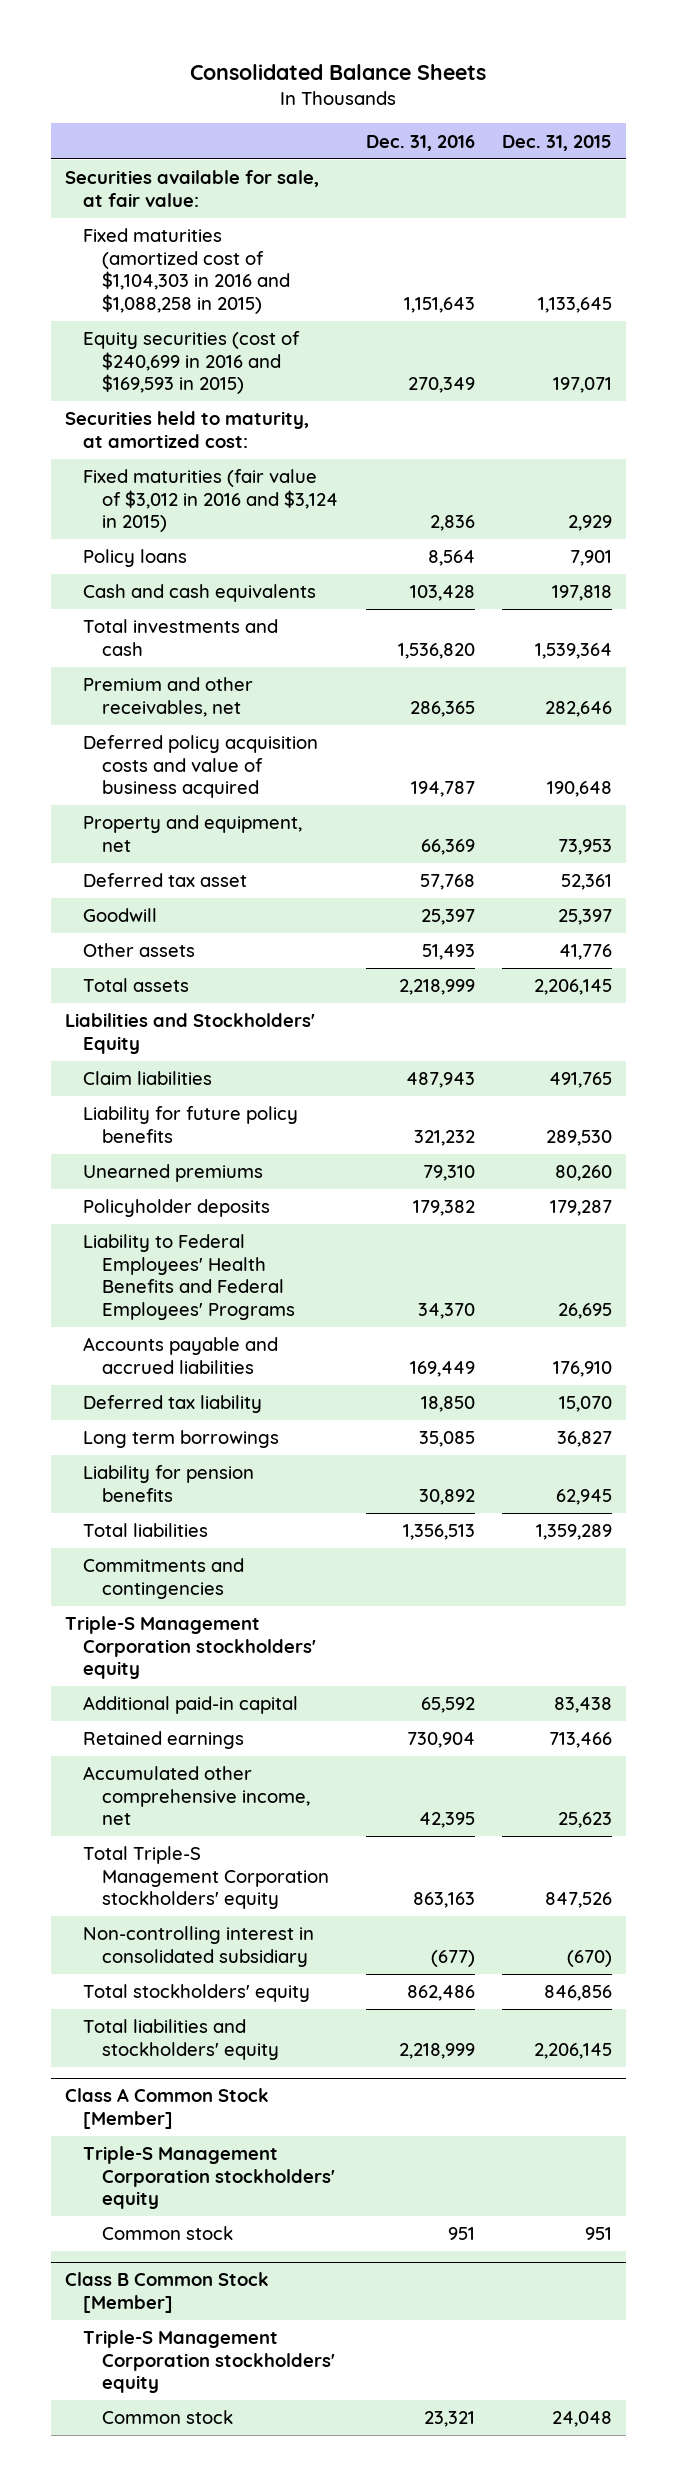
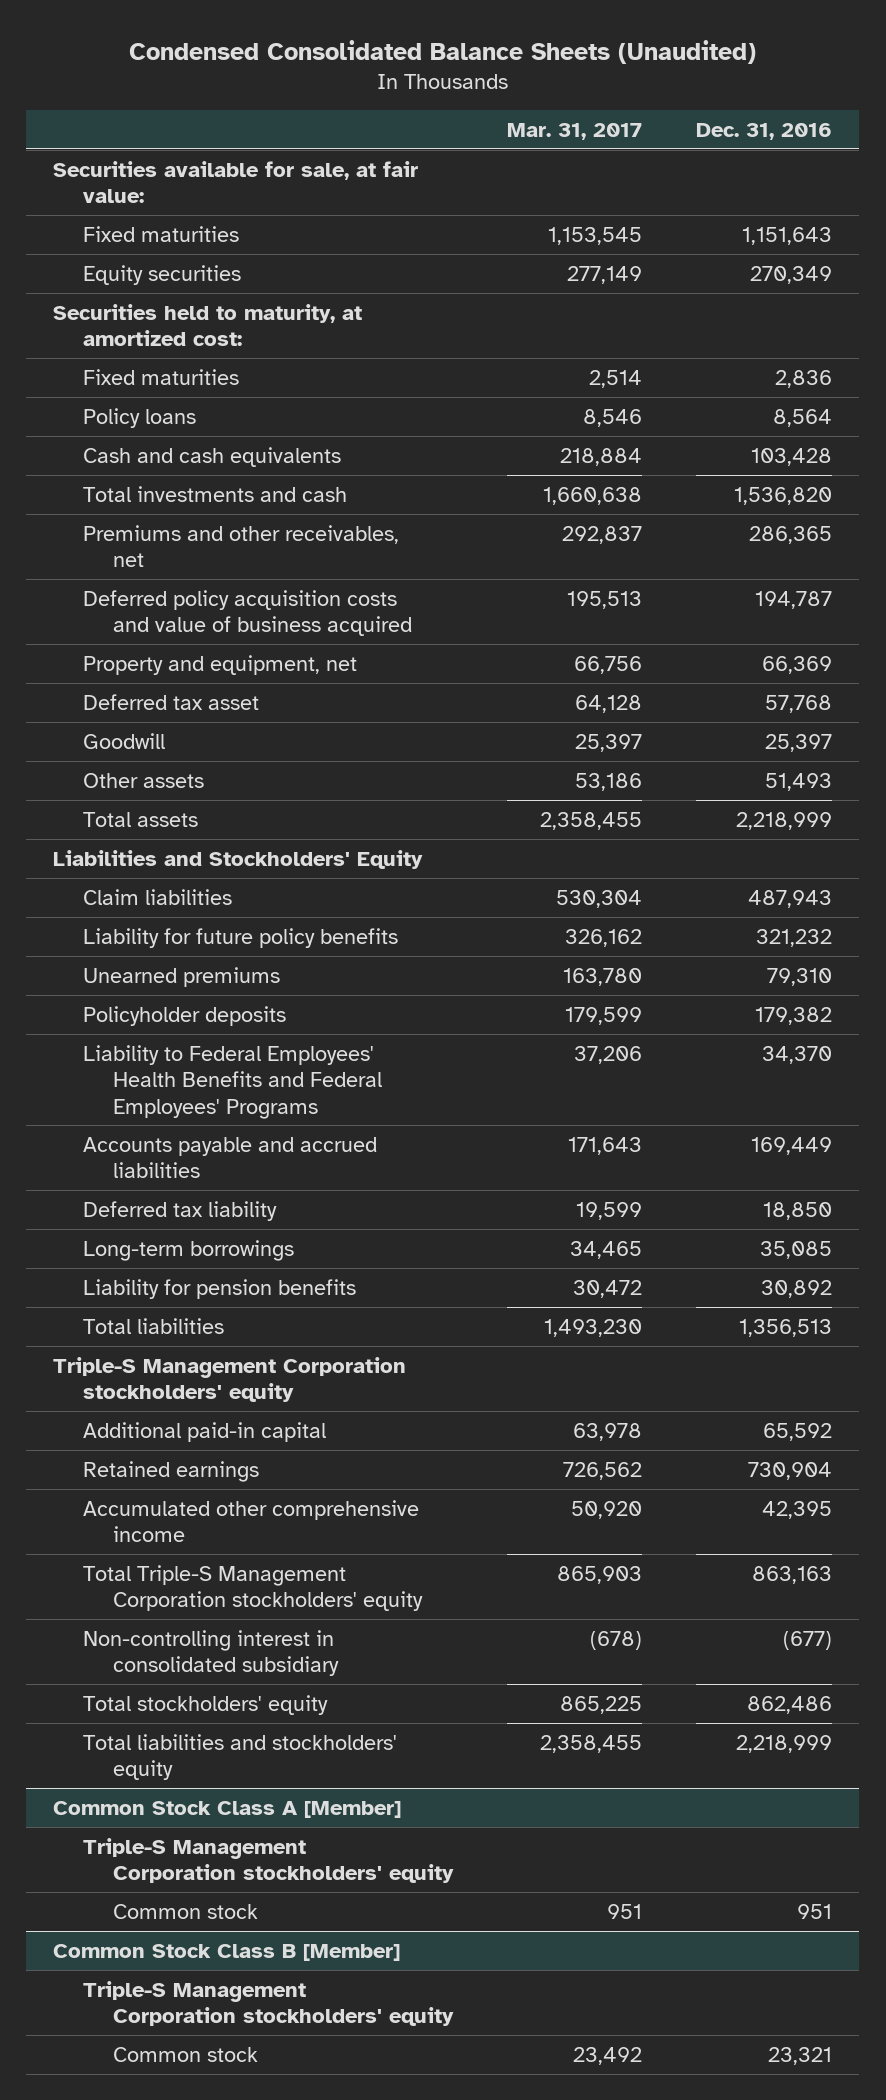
[190,63,487,80] Consolidated Balance Sheets -> [128,39,756,64] Condensed Consolidated Balance Sheets (Unaudited)
[502,134,613,151] Dec. 31, 2015 -> none
none -> [506,122,642,140] Mar. 31, 2017
[83,228,291,314] Fixed maturities (amortized cost of $1,104,303 in 2016 and $1,088,258 in 2015) -> [83,225,240,242] Fixed maturities
[83,331,301,395] Equity securities (cost of $240,699 in 2016 and $169,593 in 2015) -> [83,264,242,285] Equity securities
[83,469,339,533] Fixed maturities (fair value of $3,012 in 2016 and $3,124 in 2015) -> [83,368,240,385] Fixed maturities
[83,677,254,717] Premium and other receivables, net -> [83,524,400,568] Premiums and other receivables, net
[83,1430,280,1449] Long term borrowings -> [83,1239,295,1261] Long-term borrowings
[83,1558,245,1599] Commitments and contingencies -> none
[83,1766,311,1826] Accumulated other comprehensive income, net -> [83,1499,420,1543] Accumulated other comprehensive income
[64,2088,269,2129] Class A Common Stock [Member] -> [53,1800,402,1818] Common Stock Class A [Member]
[64,2272,269,2313] Class B Common Stock [Member] -> [53,1943,401,1961] Common Stock Class B [Member]

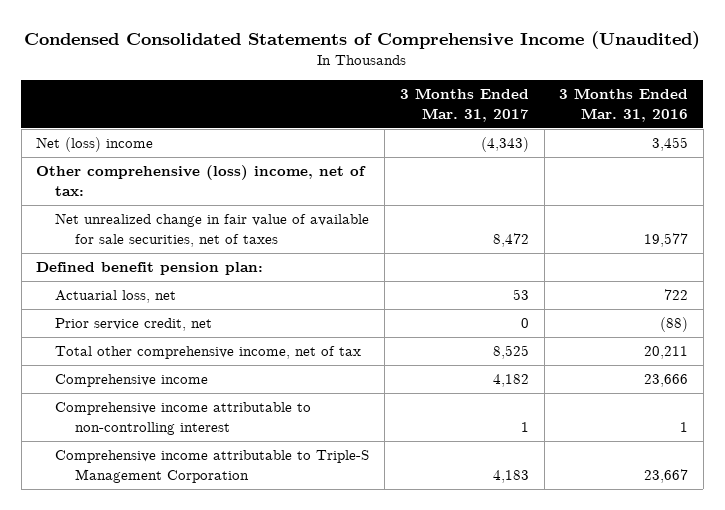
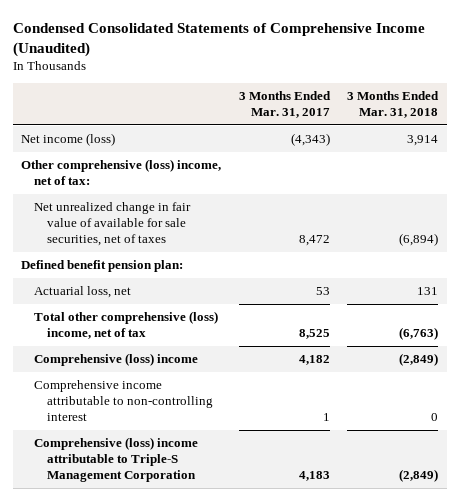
[559,88,689,122] 3 Months Ended Mar. 31, 2016 -> none
none -> [346,91,439,119] 3 Months Ended Mar. 31, 2018
[36,137,154,153] Net (loss) income -> [21,132,116,146] Net income (loss)
[55,318,213,332] Prior service credit, net -> none
[55,346,362,360] Total other comprehensive income, net of tax -> [34,310,219,340] Total other comprehensive (loss) income, net of tax
[55,374,209,388] Comprehensive income -> [34,352,199,366] Comprehensive (loss) income
[55,450,370,483] Comprehensive income attributable to Triple-S Management Corporation -> [34,436,199,483] Comprehensive (loss) income attributable to Triple-S Management Corporation

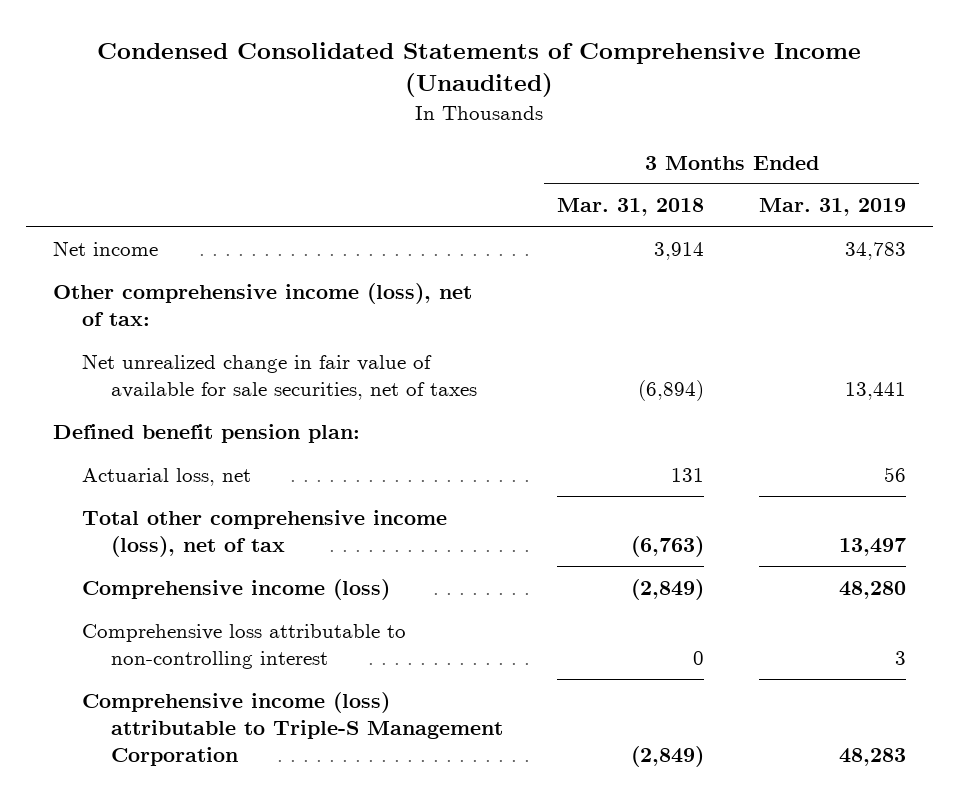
[238,91,331,119] 3 Months Ended Mar. 31, 2017 -> none
none -> [758,198,906,217] Mar. 31, 2019
[21,132,116,146] Net income (loss) -> [53,240,159,256] Net income
[21,158,222,186] Other comprehensive (loss) income, net of tax: -> [53,282,473,326] Other comprehensive income (loss), net of tax:
[34,310,219,340] Total other comprehensive (loss) income, net of tax -> [82,509,448,557] Total other comprehensive income (loss), net of tax
[34,352,199,366] Comprehensive (loss) income -> [82,578,391,600] Comprehensive income (loss)
[34,379,214,422] Comprehensive income attributable to non-controlling interest -> [82,623,407,669] Comprehensive loss attributable to non-controlling interest
[34,436,199,483] Comprehensive (loss) income attributable to Triple-S Management Corporation -> [82,691,504,767] Comprehensive income (loss) attributable to Triple-S Management Corporation

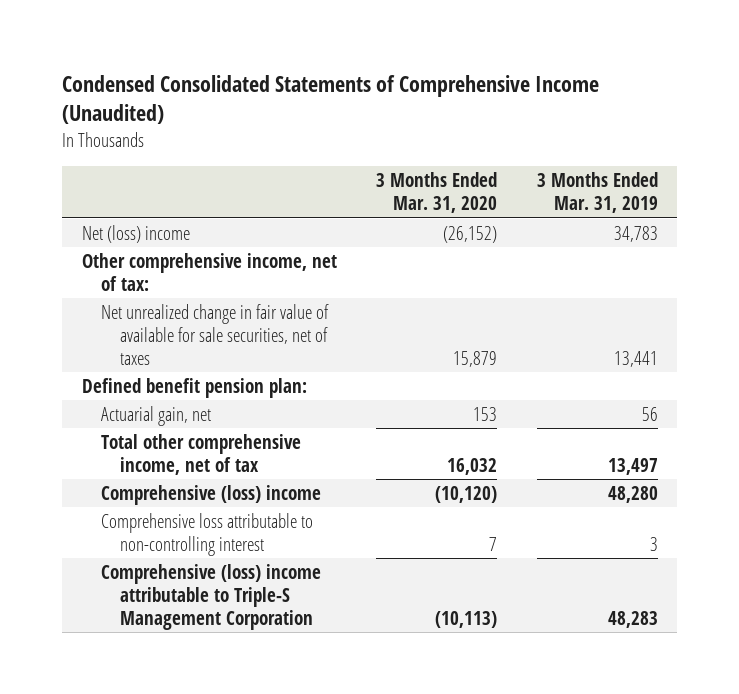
[557,198,705,217] Mar. 31, 2018 -> none
none -> [376,172,498,214] 3 Months Ended Mar. 31, 2020
[53,240,159,256] Net income -> [81,224,190,243] Net (loss) income
[53,282,473,326] Other comprehensive income (loss), net of tax: -> [81,252,337,291] Other comprehensive income, net of tax:
[82,467,252,486] Actuarial loss, net -> [100,405,211,426] Actuarial gain, net
[82,509,448,557] Total other comprehensive income (loss), net of tax -> [100,433,301,475] Total other comprehensive income, net of tax
[82,578,391,600] Comprehensive income (loss) -> [100,484,321,505] Comprehensive (loss) income
[82,691,504,767] Comprehensive income (loss) attributable to Triple-S Management Corporation -> [100,563,321,630] Comprehensive (loss) income attributable to Triple-S Management Corporation

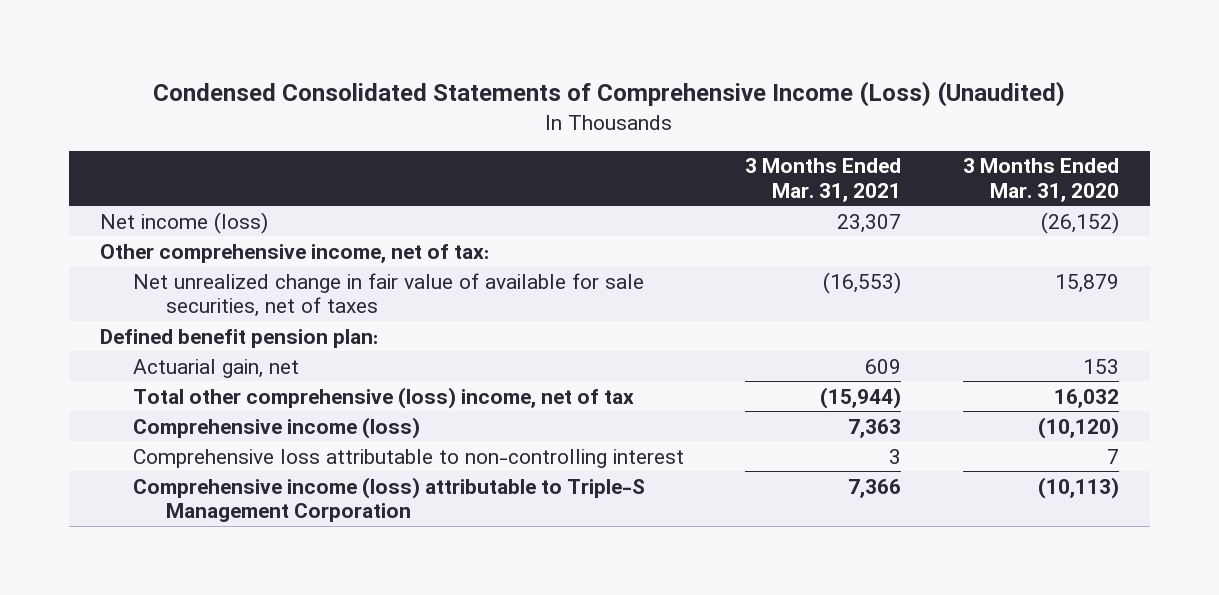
[62,74,600,125] Condensed Consolidated Statements of Comprehensive Income (Unaudited) -> [153,81,1066,108] Condensed Consolidated Statements of Comprehensive Income (Loss) (Unaudited)
[536,172,658,214] 3 Months Ended Mar. 31, 2019 -> none
none -> [745,158,902,202] 3 Months Ended Mar. 31, 2021
[81,224,190,243] Net (loss) income -> [99,211,268,234] Net income (loss)
[100,433,301,475] Total other comprehensive income, net of tax -> [132,386,634,409] Total other comprehensive (loss) income, net of tax
[100,484,321,505] Comprehensive (loss) income -> [132,416,420,439] Comprehensive income (loss)
[100,563,321,630] Comprehensive (loss) income attributable to Triple-S Management Corporation -> [132,476,645,523] Comprehensive income (loss) attributable to Triple-S Management Corporation

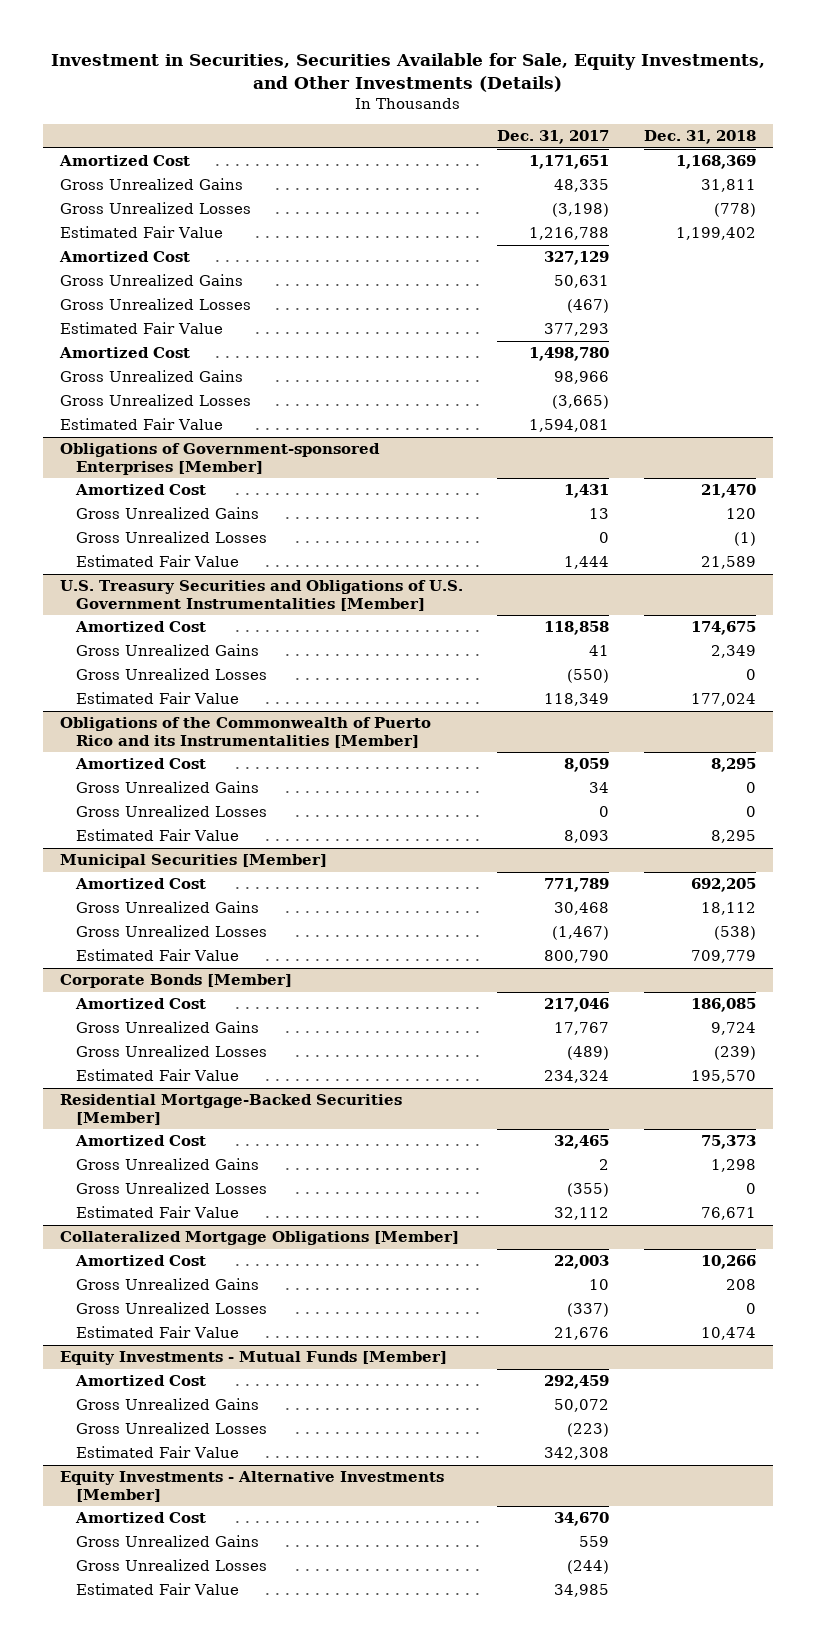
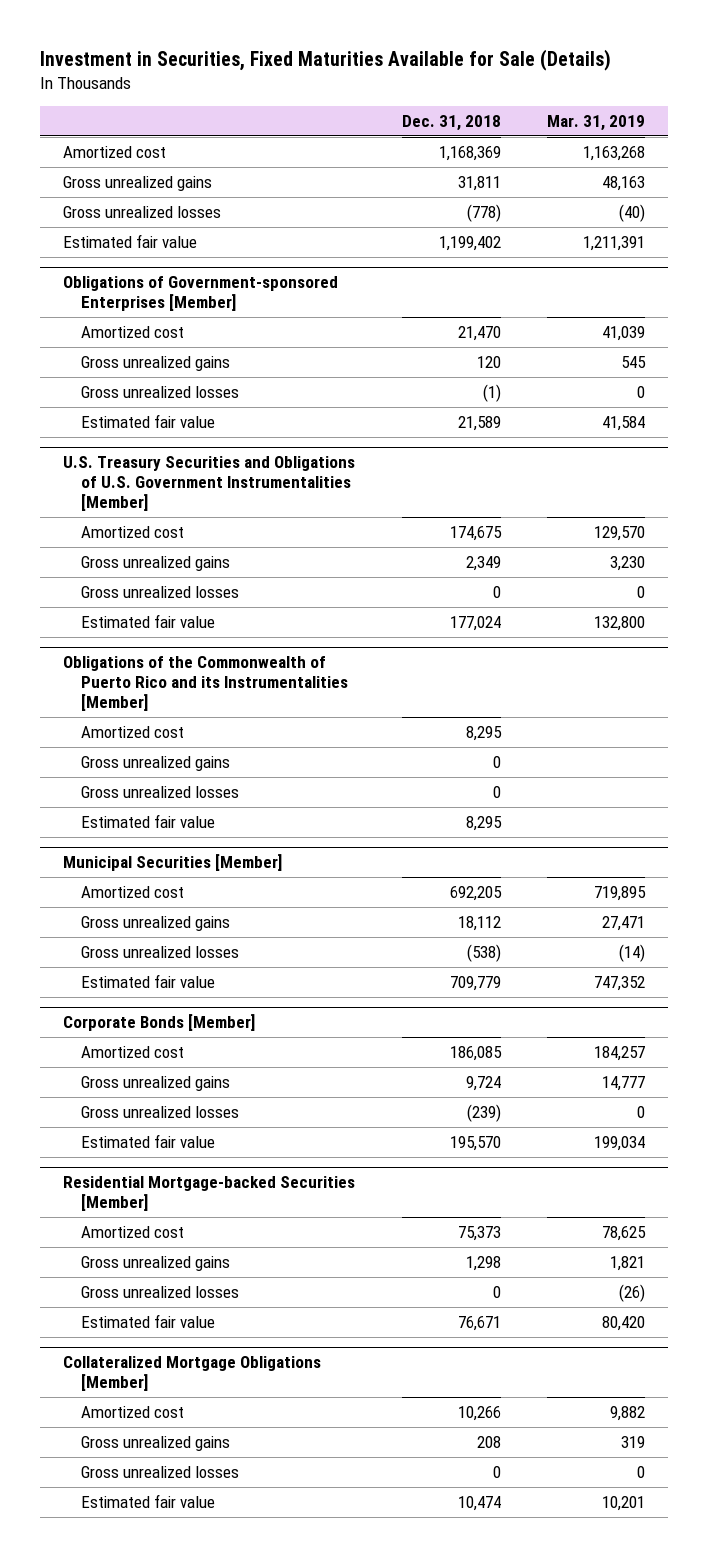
[50,52,765,92] Investment in Securities, Securities Available for Sale, Equity Investments, and Other Investments (Details) -> [40,49,612,72] Investment in Securities, Fixed Maturities Available for Sale (Details)
[497,130,610,145] Dec. 31, 2017 -> none
none -> [546,114,645,131] Mar. 31, 2019
[58,251,190,263] Amortized Cost -> none
[59,274,243,287] Gross Unrealized Gains -> none
[59,298,251,311] Gross Unrealized Losses -> none
[59,322,223,335] Estimated Fair Value -> none
[58,347,190,359] Amortized Cost -> none
[59,370,243,383] Gross Unrealized Gains -> none
[59,394,251,407] Gross Unrealized Losses -> none
[59,418,223,431] Estimated Fair Value -> none
[58,155,190,167] Amortized Cost -> [63,145,167,158] Amortized cost
[59,178,243,191] Gross Unrealized Gains -> [63,175,213,191] Gross unrealized gains
[59,202,251,215] Gross Unrealized Losses -> [63,205,222,218] Gross unrealized losses
[59,226,223,239] Estimated Fair Value -> [63,233,198,248] Estimated fair value
[74,484,206,496] Amortized Cost -> [80,325,184,338] Amortized cost
[75,507,259,520] Gross Unrealized Gains -> [80,355,230,371] Gross unrealized gains
[75,531,267,544] Gross Unrealized Losses -> [80,385,239,398] Gross unrealized losses
[75,555,239,568] Estimated Fair Value -> [80,413,215,428] Estimated fair value
[74,621,206,633] Amortized Cost -> [80,525,184,538] Amortized cost
[75,644,259,657] Gross Unrealized Gains -> [80,555,230,571] Gross unrealized gains
[75,668,267,681] Gross Unrealized Losses -> [80,585,239,598] Gross unrealized losses
[75,692,239,705] Estimated Fair Value -> [80,613,215,628] Estimated fair value
[74,758,206,770] Amortized Cost -> [80,725,184,738] Amortized cost
[75,781,259,794] Gross Unrealized Gains -> [80,755,230,771] Gross unrealized gains
[75,805,267,818] Gross Unrealized Losses -> [80,785,239,798] Gross unrealized losses
[75,829,239,842] Estimated Fair Value -> [80,813,215,828] Estimated fair value
[74,878,206,890] Amortized Cost -> [80,885,184,898] Amortized cost
[75,901,259,914] Gross Unrealized Gains -> [80,915,230,931] Gross unrealized gains
[75,925,267,938] Gross Unrealized Losses -> [80,945,239,958] Gross unrealized losses
[75,949,239,962] Estimated Fair Value -> [80,973,215,988] Estimated fair value
[74,998,206,1010] Amortized Cost -> [80,1045,184,1058] Amortized cost
[75,1021,259,1034] Gross Unrealized Gains -> [80,1075,230,1091] Gross unrealized gains
[75,1045,267,1058] Gross Unrealized Losses -> [80,1105,239,1118] Gross unrealized losses
[75,1069,239,1082] Estimated Fair Value -> [80,1133,215,1148] Estimated fair value
[59,1094,402,1126] Residential Mortgage-Backed Securities [Member] -> [63,1175,356,1211] Residential Mortgage-backed Securities [Member]
[74,1135,206,1147] Amortized Cost -> [80,1225,184,1238] Amortized cost
[75,1158,259,1171] Gross Unrealized Gains -> [80,1255,230,1271] Gross unrealized gains
[75,1182,267,1195] Gross Unrealized Losses -> [80,1285,239,1298] Gross unrealized losses
[75,1206,239,1219] Estimated Fair Value -> [80,1313,215,1328] Estimated fair value
[59,1351,447,1366] Equity Investments - Mutual Funds [Member] -> none
[74,1375,206,1387] Amortized Cost -> none
[75,1398,259,1411] Gross Unrealized Gains -> none
[75,1422,267,1435] Gross Unrealized Losses -> none
[75,1446,239,1459] Estimated Fair Value -> none
[59,1471,444,1503] Equity Investments - Alternative Investments [Member] -> none
[74,1512,206,1524] Amortized Cost -> none
[75,1535,259,1548] Gross Unrealized Gains -> none
[75,1559,267,1572] Gross Unrealized Losses -> none
[75,1583,239,1596] Estimated Fair Value -> none
[74,1255,206,1267] Amortized Cost -> [80,1405,184,1418] Amortized cost
[75,1278,259,1291] Gross Unrealized Gains -> [80,1435,230,1451] Gross unrealized gains
[75,1302,267,1315] Gross Unrealized Losses -> [80,1465,239,1478] Gross unrealized losses
[75,1326,239,1339] Estimated Fair Value -> [80,1493,215,1508] Estimated fair value

